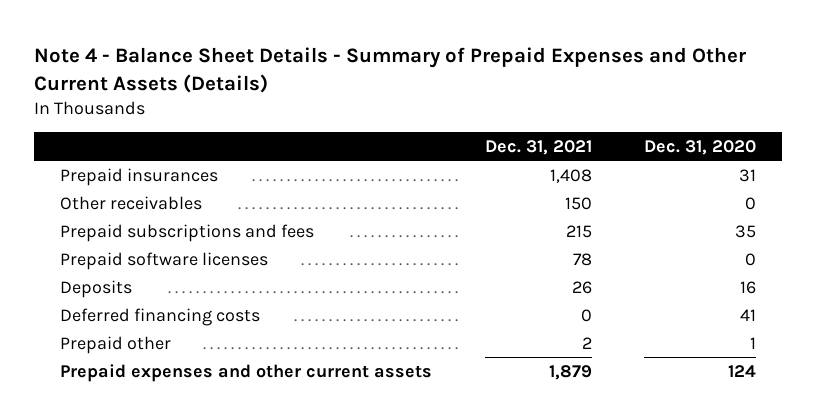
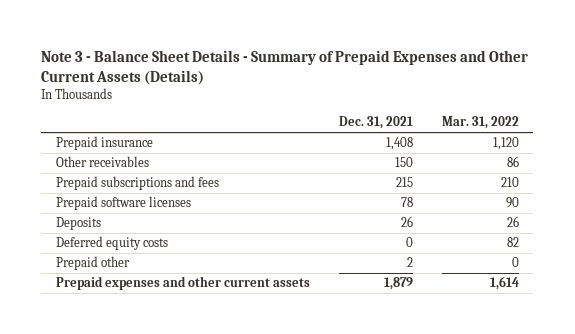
[34,47,747,94] Note 4 - Balance Sheet Details - Summary of Prepaid Expenses and Other Current Assets (Details) -> [41,49,529,85] Note 3 - Balance Sheet Details - Summary of Prepaid Expenses and Other Current Assets (Details)
[643,140,756,156] Dec. 31, 2020 -> none
none -> [441,116,519,130] Mar. 31, 2022
[60,167,219,186] Prepaid insurances -> [55,136,153,151] Prepaid insurance
[60,307,261,326] Deferred financing costs -> [55,236,168,251] Deferred equity costs

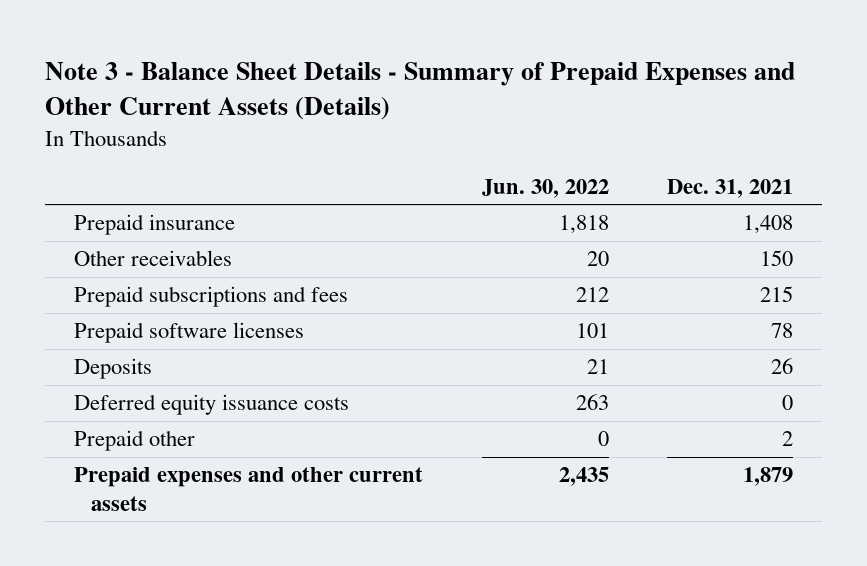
[441,116,519,130] Mar. 31, 2022 -> none
none -> [481,178,609,198] Jun. 30, 2022
[55,236,168,251] Deferred equity costs -> [74,394,350,416] Deferred equity issuance costs

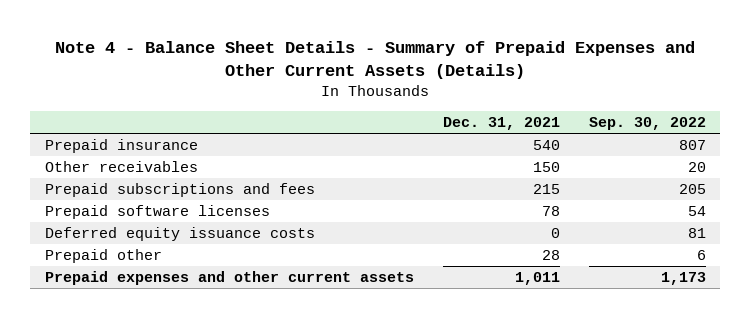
[44,62,795,121] Note 3 - Balance Sheet Details - Summary of Prepaid Expenses and Other Current Assets (Details) -> [55,41,696,80] Note 4 - Balance Sheet Details - Summary of Prepaid Expenses and Other Current Assets (Details)
[481,178,609,198] Jun. 30, 2022 -> none
none -> [588,116,706,130] Sep. 30, 2022
[742,215,793,235] 1,408 -> [532,140,560,151] 540
[74,358,153,380] Deposits -> none
[781,431,793,447] 2 -> [541,250,560,261] 28
[742,467,793,487] 1,879 -> [514,272,560,286] 1,011

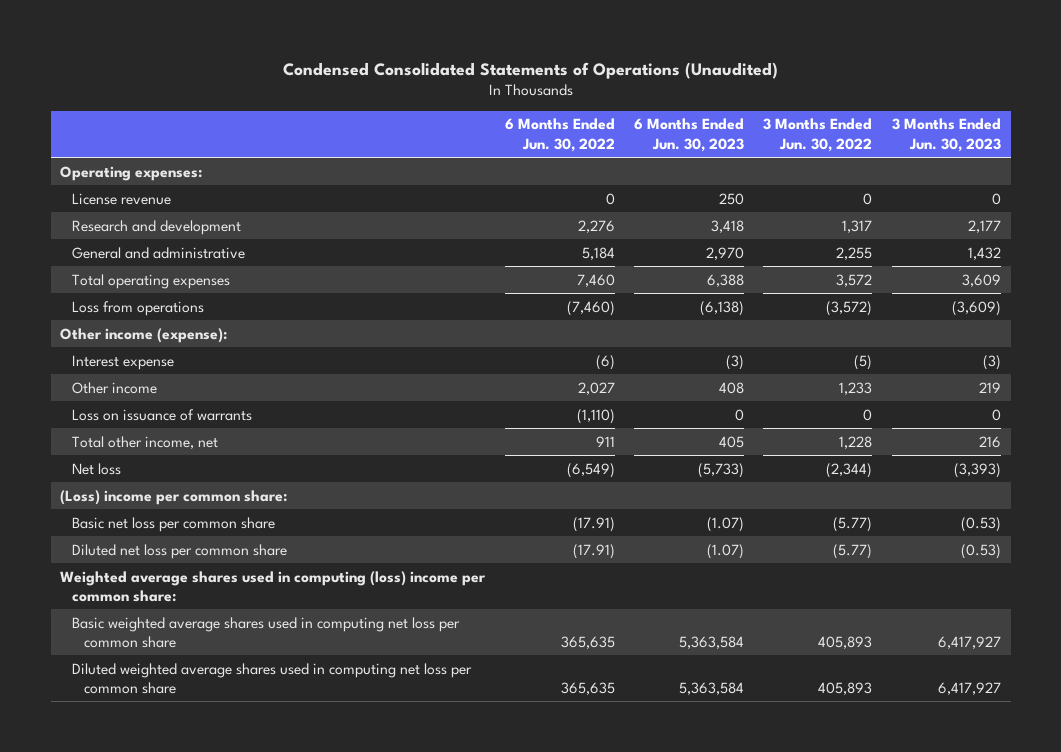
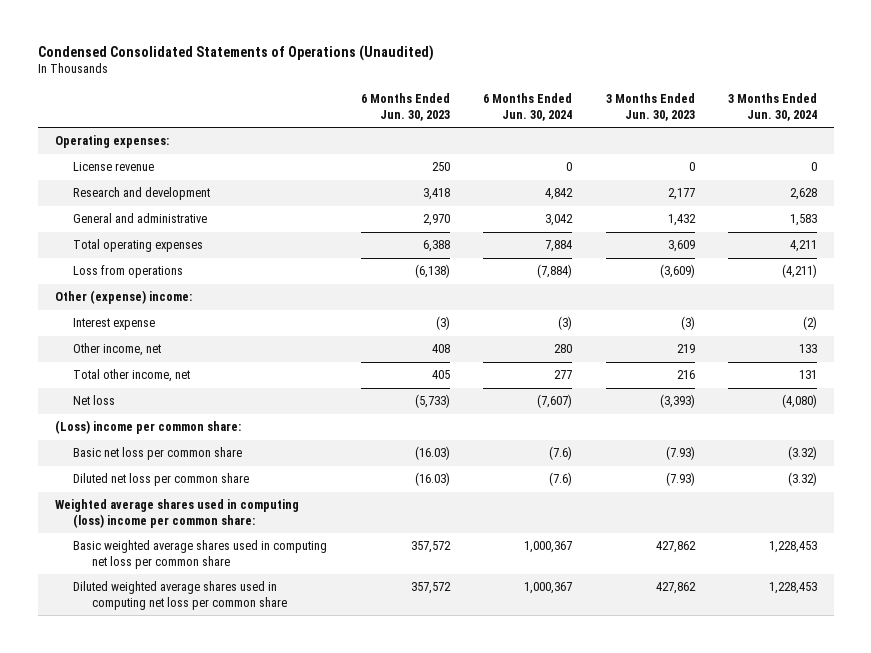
[504,118,615,152] 6 Months Ended Jun. 30, 2022 -> none
[763,118,873,152] 3 Months Ended Jun. 30, 2022 -> none
none -> [483,92,573,121] 6 Months Ended Jun. 30, 2024
none -> [727,92,817,121] 3 Months Ended Jun. 30, 2024
[60,327,228,343] Other income (expense): -> [54,290,192,305] Other (expense) income:
[72,408,253,421] Loss on issuance of warrants -> none
[72,381,158,394] Other income -> [73,343,162,357] Other income, net
[707,516,745,532] (1.07) -> [414,446,450,461] (16.03)
[960,516,1001,532] (0.53) -> [665,446,695,461] (7.93)
[707,543,745,559] (1.07) -> [414,472,450,487] (16.03)
[960,543,1001,559] (0.53) -> [665,472,695,487] (7.93)
[679,636,745,650] 5,363,584 -> [410,541,451,554] 357,572
[937,636,1001,650] 6,417,927 -> [655,541,696,554] 427,862
[679,682,745,696] 5,363,584 -> [410,582,451,595] 357,572
[937,682,1001,696] 6,417,927 -> [655,582,696,595] 427,862

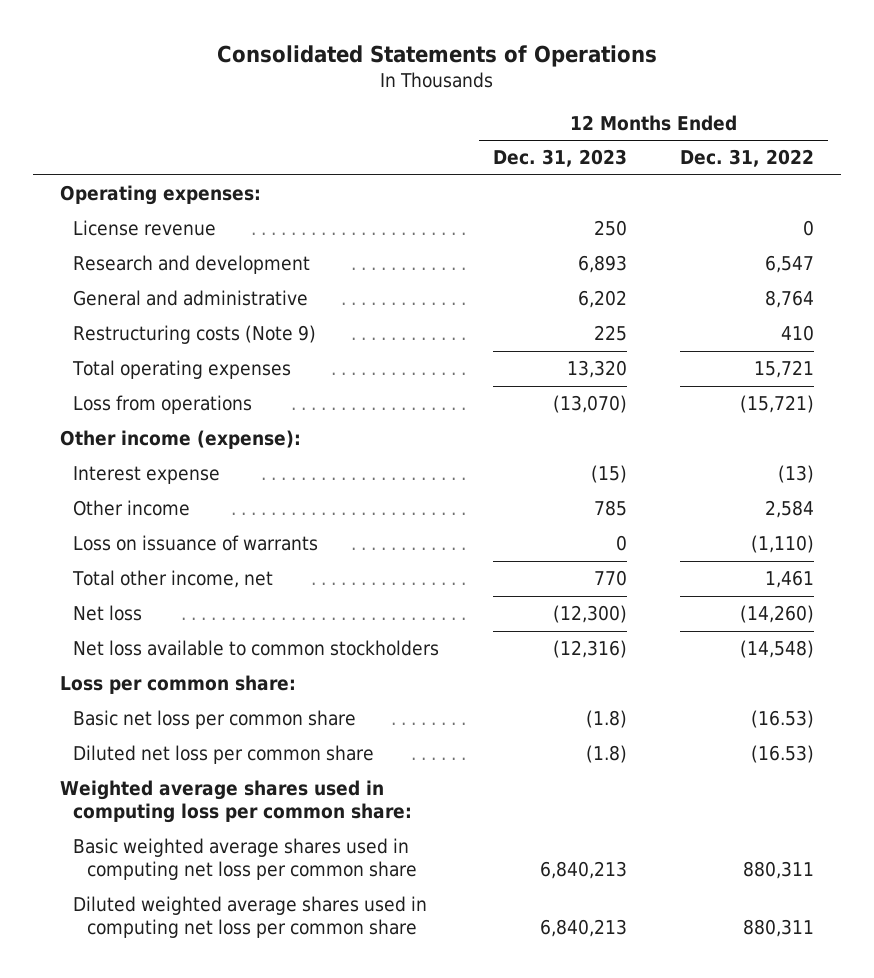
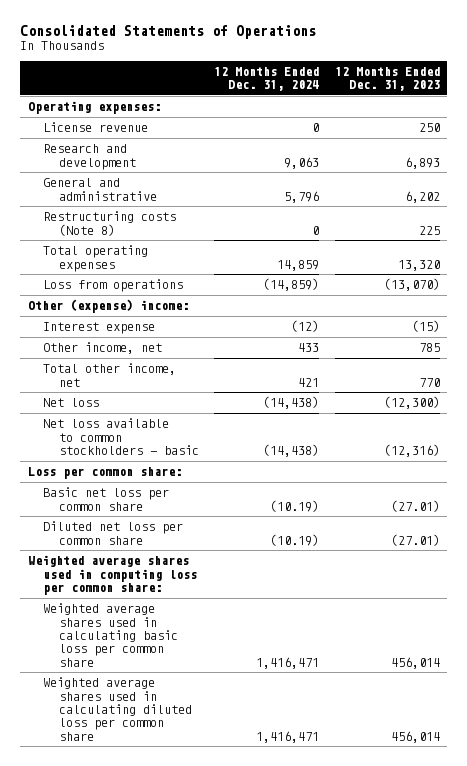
[680,149,815,168] Dec. 31, 2022 -> none
none -> [214,66,320,92] 12 Months Ended Dec. 31, 2024
[73,325,317,345] Restructuring costs (Note 9) -> [43,211,177,236] Restructuring costs (Note 8)
[60,430,302,450] Other income (expense): -> [27,299,189,314] Other (expense) income:
[73,535,319,552] Loss on issuance of warrants -> none
[73,500,191,517] Other income -> [43,342,163,355] Other income, net
[73,640,440,657] Net loss available to common stockholders -> [43,418,199,455] Net loss available to common stockholders - basic
[585,710,627,729] (1.8) -> [390,499,440,512] (27.01)
[585,745,627,764] (1.8) -> [390,533,440,546] (27.01)
[73,838,417,881] Basic weighted average shares used in computing net loss per common share -> [43,603,178,667] Weighted average shares used in calculating basic loss per common share
[539,861,627,880] 6,840,213 -> [390,656,440,669] 456,014
[73,896,428,939] Diluted weighted average shares used in computing net loss per common share -> [43,677,192,741] Weighted average shares used in calculating diluted loss per common share
[539,919,627,938] 6,840,213 -> [390,730,440,743] 456,014

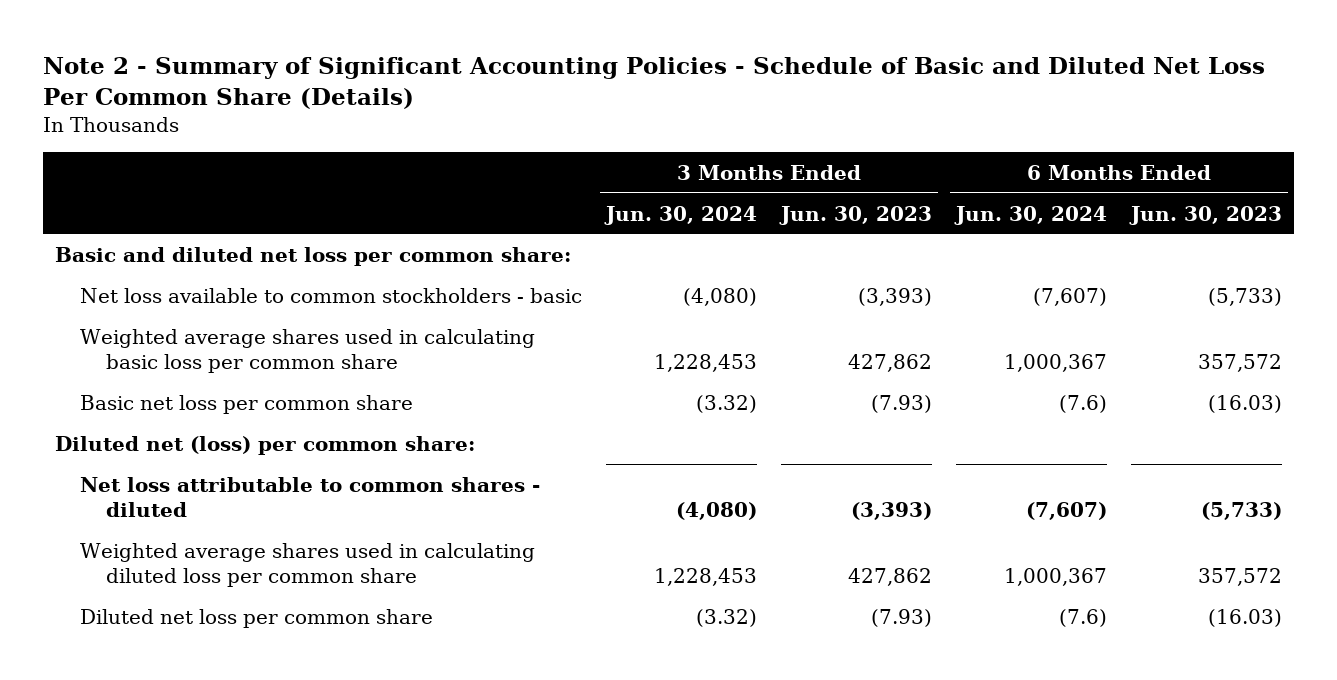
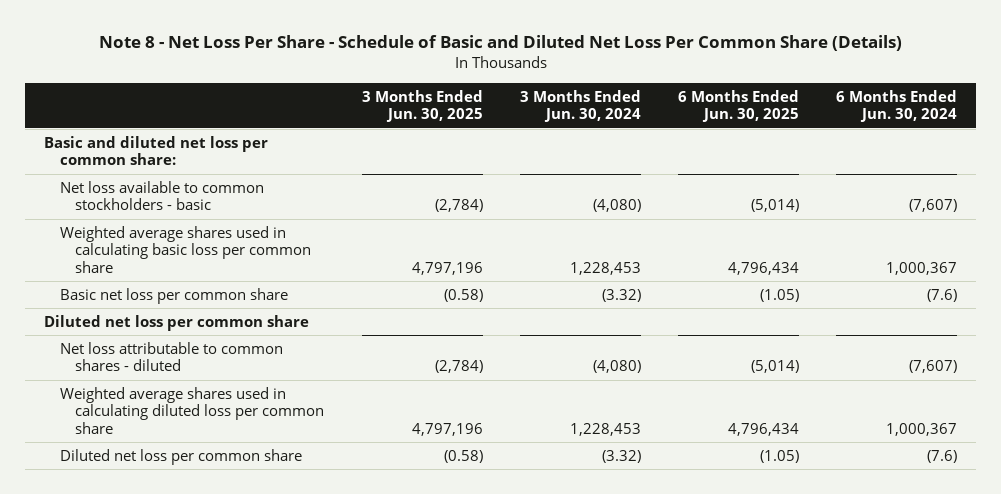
[42,56,1265,110] Note 2 - Summary of Significant Accounting Policies - Schedule of Basic and Diluted Net Loss Per Common Share (Details) -> [98,35,902,52] Note 8 - Net Loss Per Share - Schedule of Basic and Diluted Net Loss Per Common Share (Details)
[779,205,933,225] Jun. 30, 2023 -> none
[1129,205,1283,225] Jun. 30, 2023 -> none
none -> [361,89,483,123] 3 Months Ended Jun. 30, 2025
none -> [678,89,800,123] 6 Months Ended Jun. 30, 2025
[54,435,475,455] Diluted net (loss) per common share: -> [43,314,309,331] Diluted net loss per common share

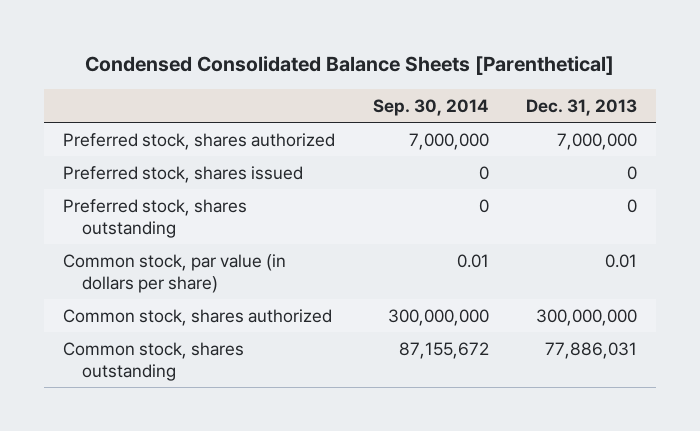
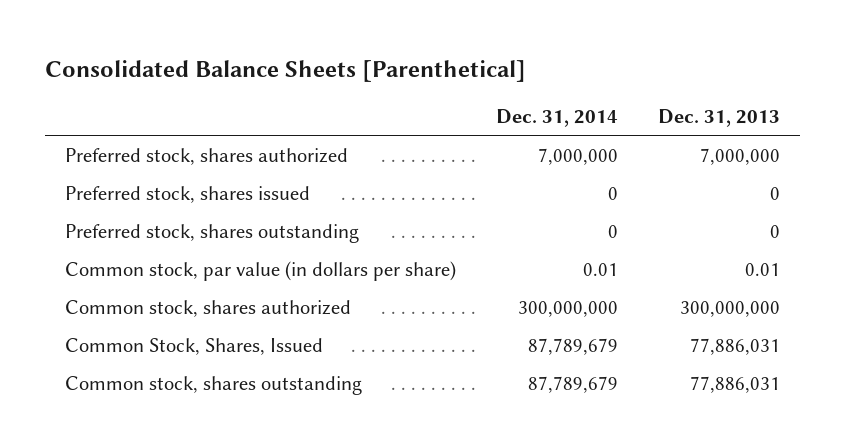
[85,56,615,76] Condensed Consolidated Balance Sheets [Parenthetical] -> [44,60,526,83] Consolidated Balance Sheets [Parenthetical]
[372,98,489,116] Sep. 30, 2014 -> none
none -> [495,109,618,128] Dec. 31, 2014
none -> [64,337,323,355] Common Stock, Shares, Issued

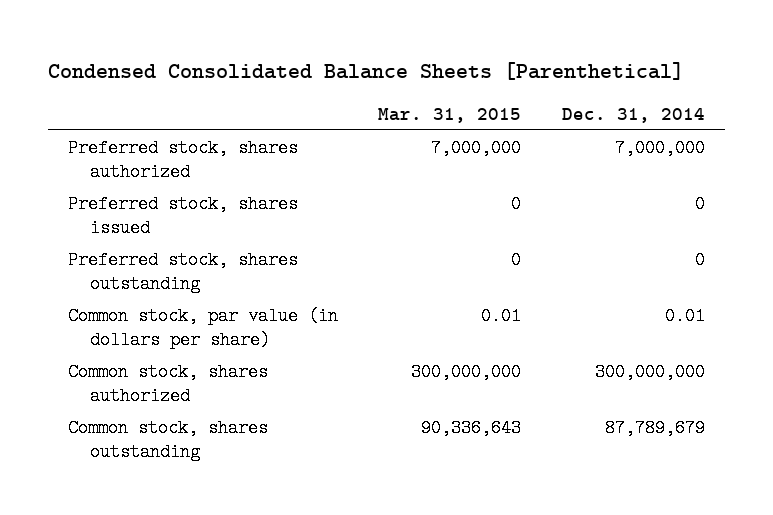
[44,60,526,83] Consolidated Balance Sheets [Parenthetical] -> [47,62,684,81] Condensed Consolidated Balance Sheets [Parenthetical]
[657,109,780,128] Dec. 31, 2013 -> none
none -> [378,107,522,123] Mar. 31, 2015
[64,337,323,355] Common Stock, Shares, Issued -> none

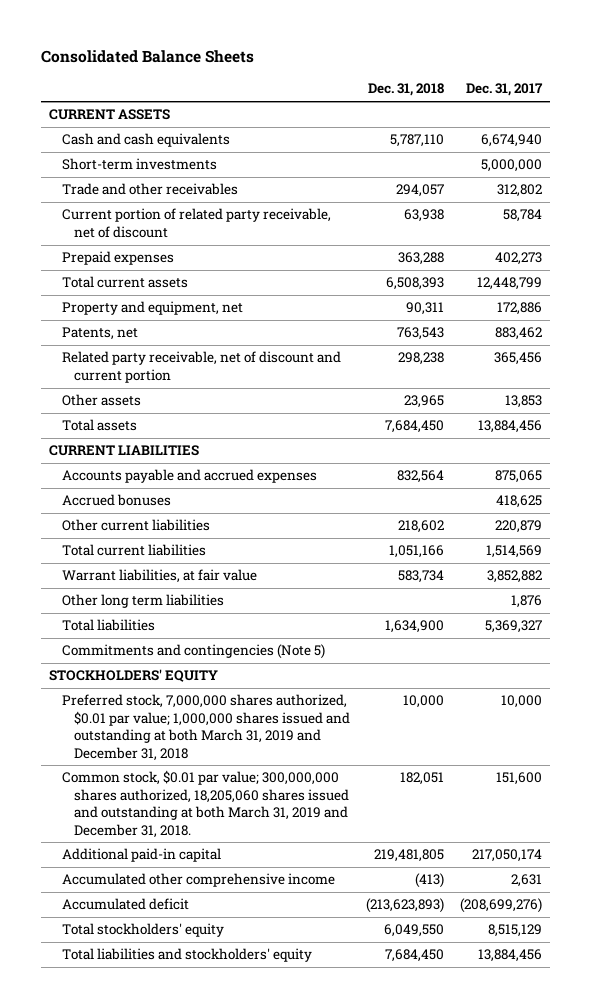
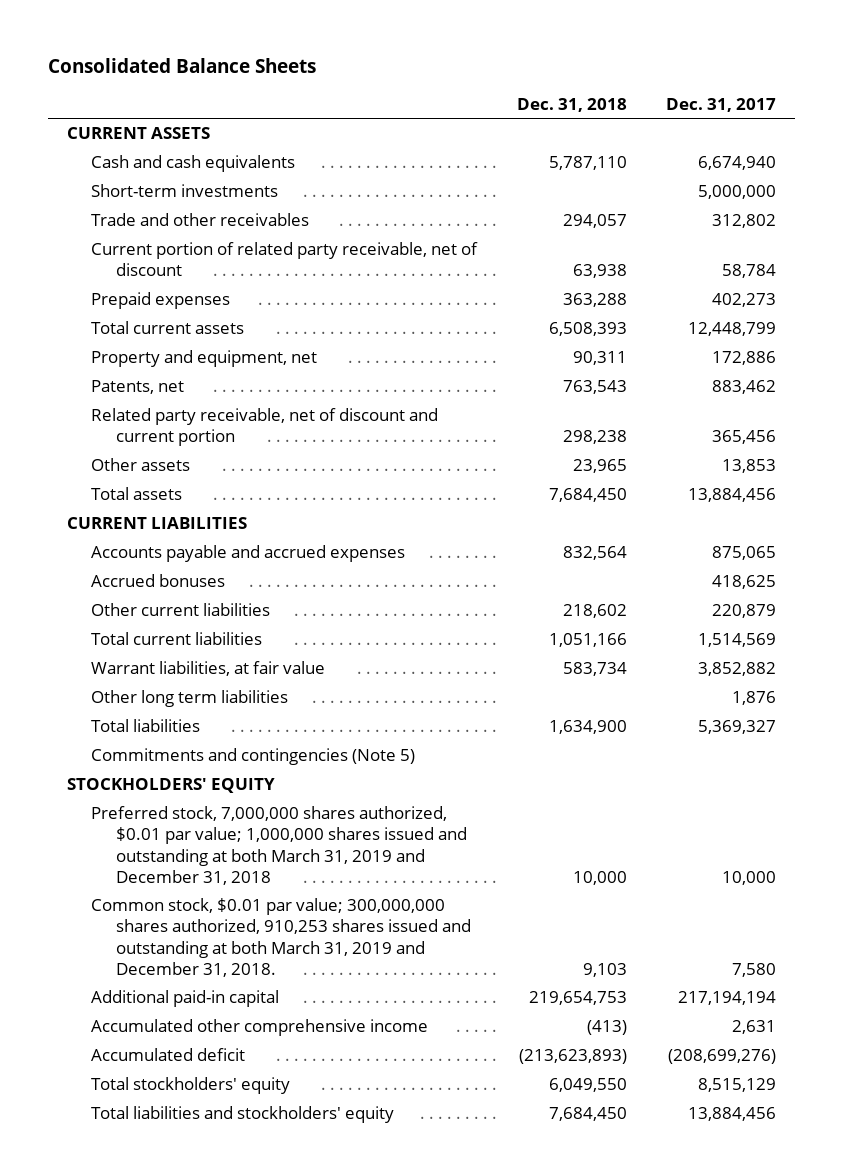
[61,770,350,838] Common stock, $0.01 par value; 300,000,000 shares authorized, 18,205,060 shares issued and outstanding at both March 31, 2019 and December 31, 2018. -> [91,898,471,977] Common stock, $0.01 par value; 300,000,000 shares authorized, 910,253 shares issued and outstanding at both March 31, 2019 and December 31, 2018.
[400,772,445,786] 182,051 -> [582,962,627,977] 9,103
[496,772,543,786] 151,600 -> [731,962,776,977] 7,580
[374,849,445,863] 219,481,805 -> [528,991,627,1006] 219,654,753
[472,849,543,863] 217,050,174 -> [677,991,776,1006] 217,194,194

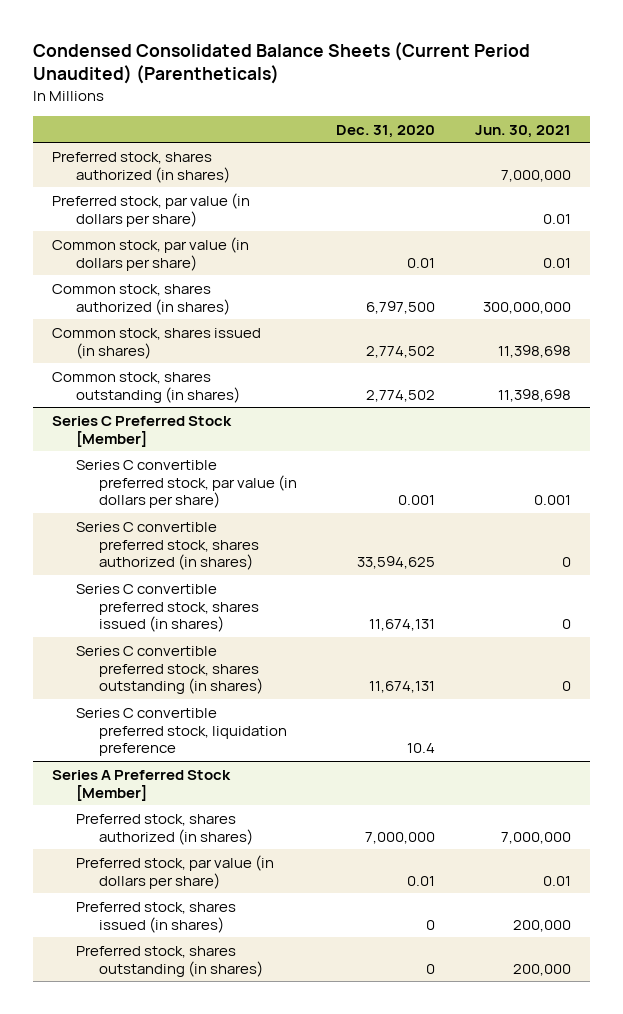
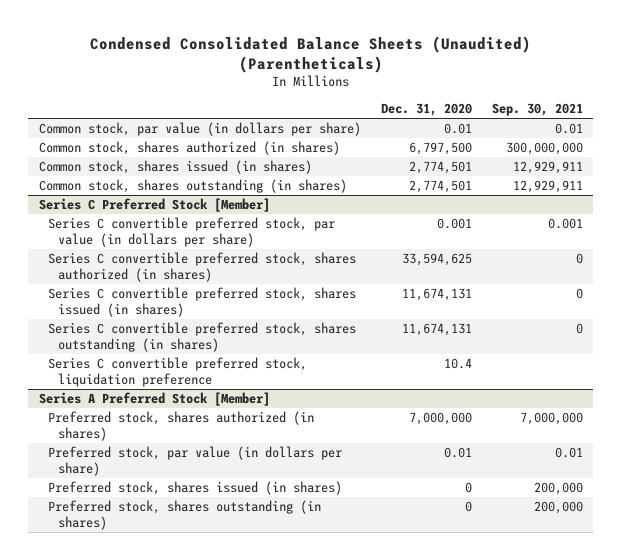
[32,41,530,85] Condensed Consolidated Balance Sheets (Current Period Unaudited) (Parentheticals) -> [89,35,531,73] Condensed Consolidated Balance Sheets (Unaudited) (Parentheticals)
[474,124,571,138] Jun. 30, 2021 -> none
none -> [491,102,583,116] Sep. 30, 2021
[52,151,230,183] Preferred stock, shares authorized (in shares) -> none
[52,192,251,227] Preferred stock, par value (in dollars per share) -> none
[366,345,436,358] 2,774,502 -> [408,161,472,175] 2,774,501
[366,389,436,402] 2,774,502 -> [408,180,472,194] 2,774,501

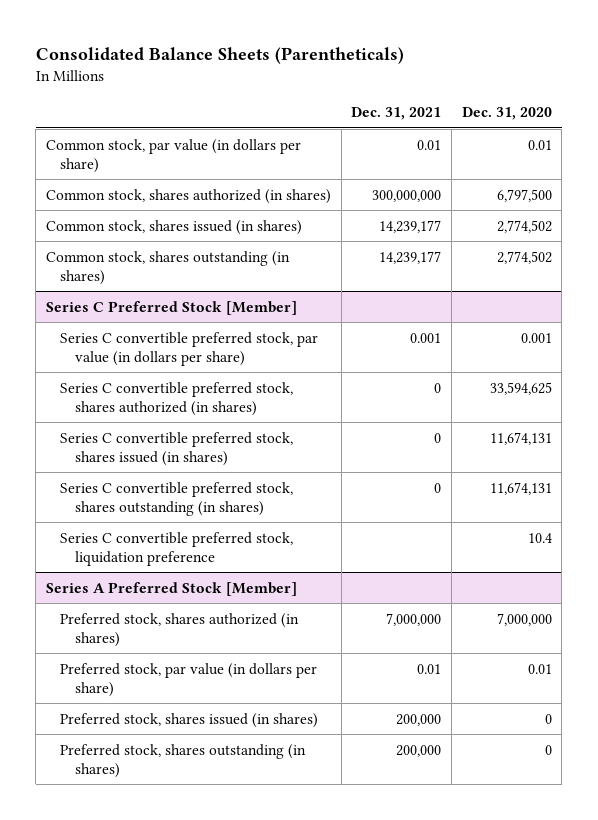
[89,35,531,73] Condensed Consolidated Balance Sheets (Unaudited) (Parentheticals) -> [35,46,404,64] Consolidated Balance Sheets (Parentheticals)
[491,102,583,116] Sep. 30, 2021 -> none
none -> [351,107,442,121] Dec. 31, 2021
[408,161,472,175] 2,774,501 -> [496,219,552,233] 2,774,502
[408,180,472,194] 2,774,501 -> [496,250,552,264] 2,774,502

